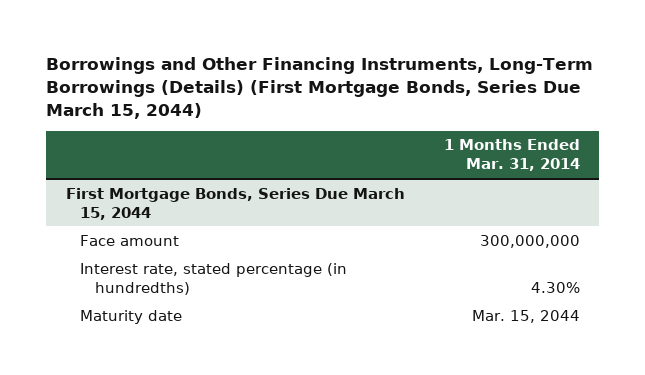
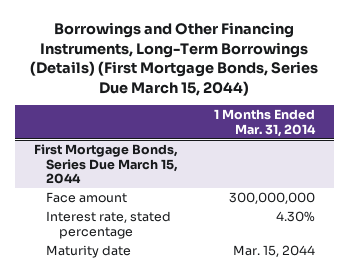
[80,262,348,295] Interest rate, stated percentage (in hundredths) -> [46,211,172,239] Interest rate, stated percentage

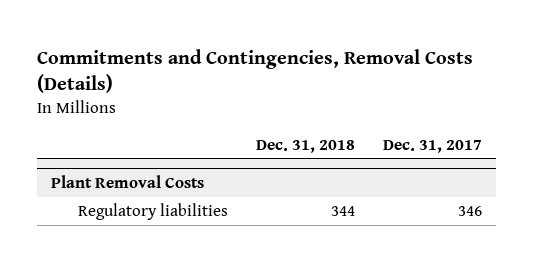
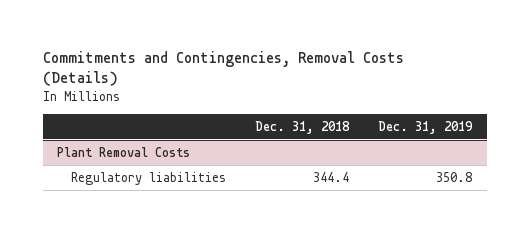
[382,139,482,153] Dec. 31, 2017 -> none
none -> [378,120,474,134] Dec. 31, 2019
[330,206,355,217] 344 -> [312,171,349,182] 344.4

